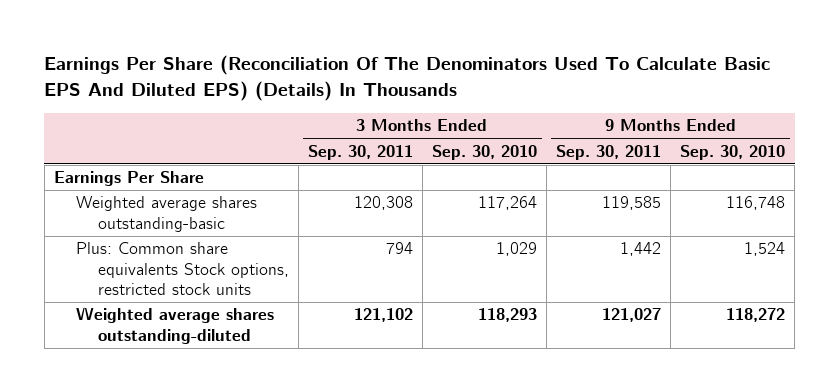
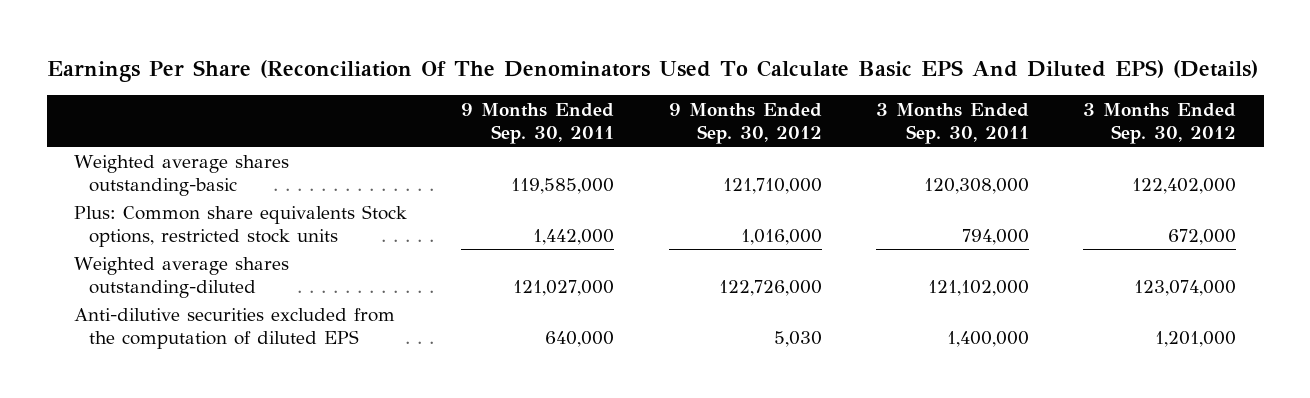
[44,55,771,102] Earnings Per Share (Reconciliation Of The Denominators Used To Calculate Basic EPS And Diluted EPS) (Details) In Thousands -> [46,60,1258,83] Earnings Per Share (Reconciliation Of The Denominators Used To Calculate Basic EPS And Diluted EPS) (Details)
[431,144,537,160] Sep. 30, 2010 -> none
[680,144,786,160] Sep. 30, 2010 -> none
none -> [668,102,822,144] 9 Months Ended Sep. 30, 2012
none -> [1083,102,1237,144] 3 Months Ended Sep. 30, 2012
[54,171,205,187] Earnings Per Share -> none
[353,196,413,211] 120,308 -> [923,177,1029,194] 120,308,000
[602,196,662,211] 119,585 -> [511,177,615,194] 119,585,000
[385,242,413,255] 794 -> [961,228,1029,245] 794,000
[620,242,662,257] 1,442 -> [533,228,615,245] 1,442,000
[353,308,413,323] 121,102 -> [927,279,1029,296] 121,102,000
[602,308,662,323] 121,027 -> [513,279,615,296] 121,027,000
none -> [73,307,395,349] Anti-dilutive securities excluded from the computation of diluted EPS

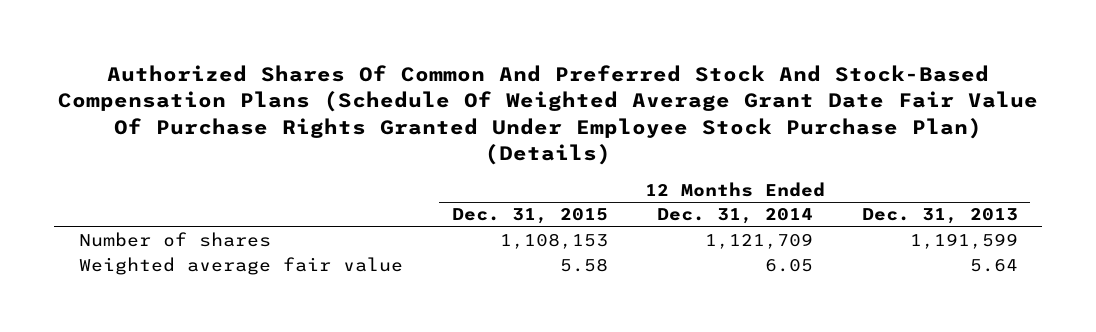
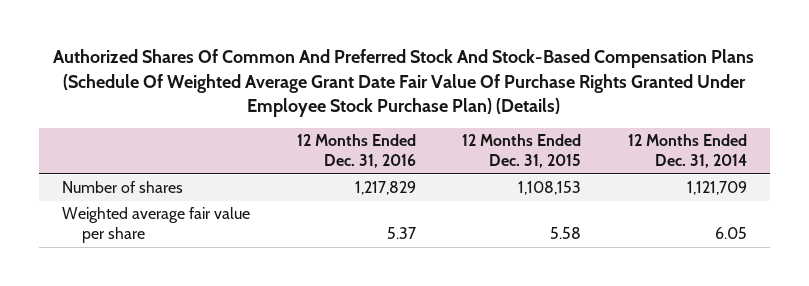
[861,208,1018,225] Dec. 31, 2013 -> none
none -> [296,134,416,169] 12 Months Ended Dec. 31, 2016
[78,257,403,276] Weighted average fair value -> [61,207,250,244] Weighted average fair value per share

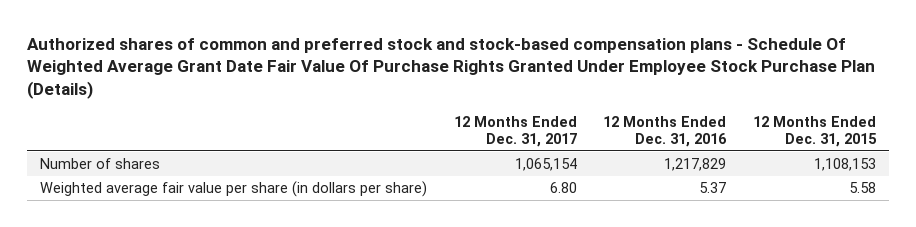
[53,49,755,118] Authorized Shares Of Common And Preferred Stock And Stock-Based Compensation Plans (Schedule Of Weighted Average Grant Date Fair Value Of Purchase Rights Granted Under Employee Stock Purchase Plan) (Details) -> [27,37,876,100] Authorized shares of common and preferred stock and stock-based compensation plans - Schedule Of Weighted Average Grant Date Fair Value Of Purchase Rights Granted Under Employee Stock Purchase Plan (Details)
[628,134,748,169] 12 Months Ended Dec. 31, 2014 -> none
none -> [453,115,577,148] 12 Months Ended Dec. 31, 2017
[61,207,250,244] Weighted average fair value per share -> [40,181,428,198] Weighted average fair value per share (in dollars per share)

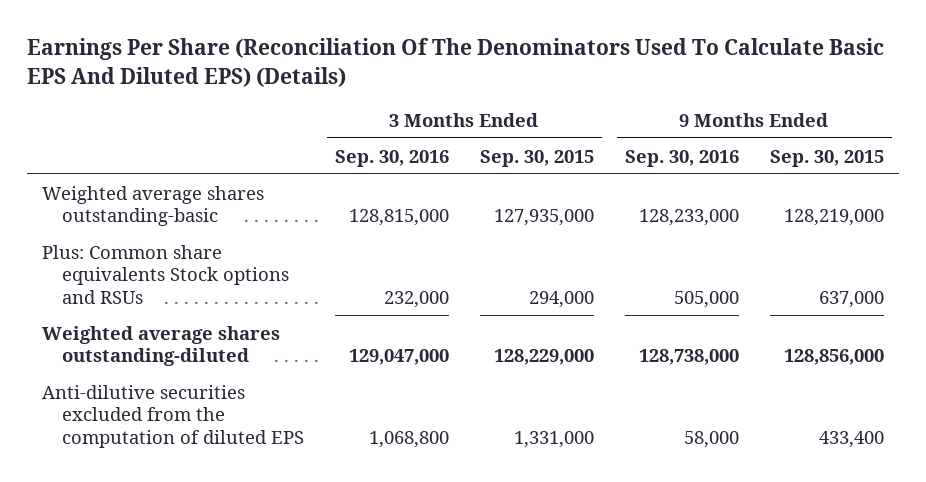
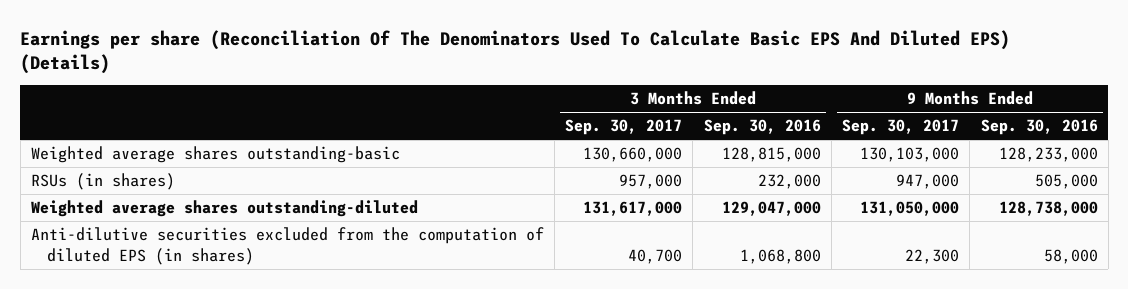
[26,38,884,87] Earnings Per Share (Reconciliation Of The Denominators Used To Calculate Basic EPS And Diluted EPS) (Details) -> [20,29,1011,75] Earnings per share (Reconciliation Of The Denominators Used To Calculate Basic EPS And Diluted EPS) (Details)
[479,149,594,167] Sep. 30, 2015 -> none
[769,149,884,167] Sep. 30, 2015 -> none
none -> [565,119,683,136] Sep. 30, 2017
none -> [842,119,960,136] Sep. 30, 2017
[42,244,289,304] Plus: Common share equivalents Stock options and RSUs -> [30,173,175,191] RSUs (in shares)
[42,384,304,448] Anti-dilutive securities excluded from the computation of diluted EPS -> [30,227,544,265] Anti-dilutive securities excluded from the computation of diluted EPS (in shares)

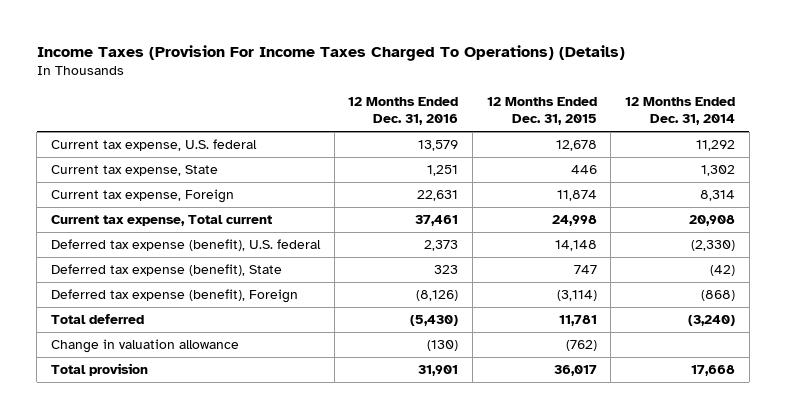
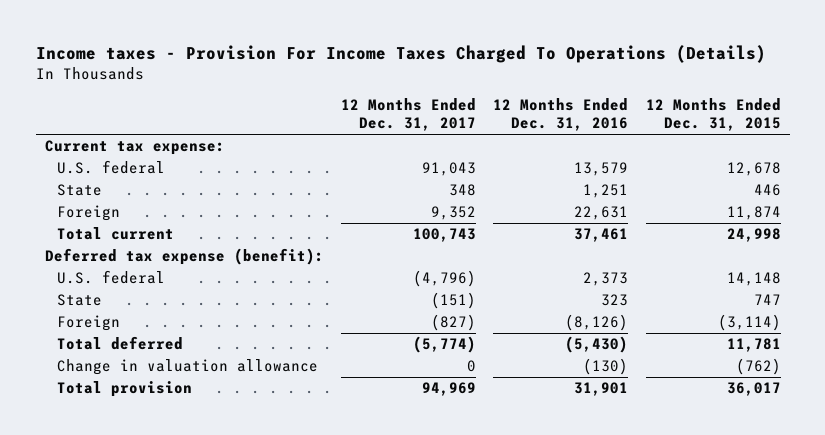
[36,45,625,62] Income Taxes (Provision For Income Taxes Charged To Operations) (Details) -> [35,44,766,63] Income taxes - Provision For Income Taxes Charged To Operations (Details)
[625,96,736,126] 12 Months Ended Dec. 31, 2014 -> none
none -> [340,98,476,132] 12 Months Ended Dec. 31, 2017
none -> [44,140,225,156] Current tax expense:
[50,139,257,152] Current tax expense, U.S. federal -> [56,160,165,175] U.S. federal
[50,165,218,177] Current tax expense, State -> [56,184,102,197] State
[50,189,234,204] Current tax expense, Foreign -> [56,205,120,222] Foreign
[50,215,272,227] Current tax expense, Total current -> [56,227,174,241] Total current
none -> [44,248,324,266] Deferred tax expense (benefit):
[50,239,321,252] Deferred tax expense (benefit), U.S. federal -> [56,270,165,285] U.S. federal
[50,264,282,277] Deferred tax expense (benefit), State -> [56,294,102,307] State
[50,289,298,304] Deferred tax expense (benefit), Foreign -> [56,315,120,332] Foreign

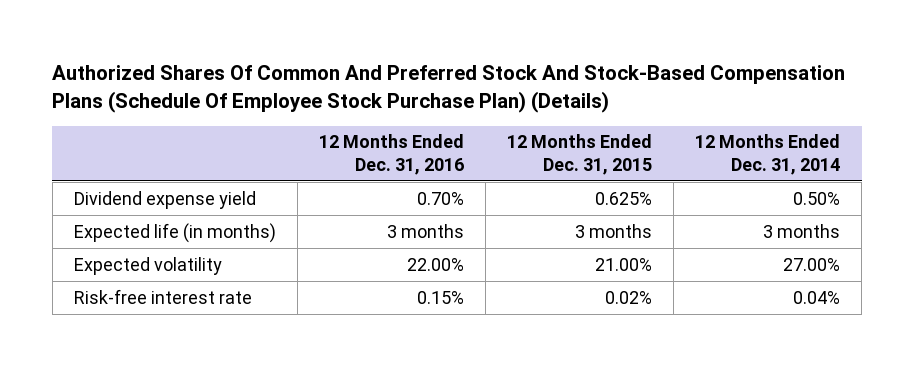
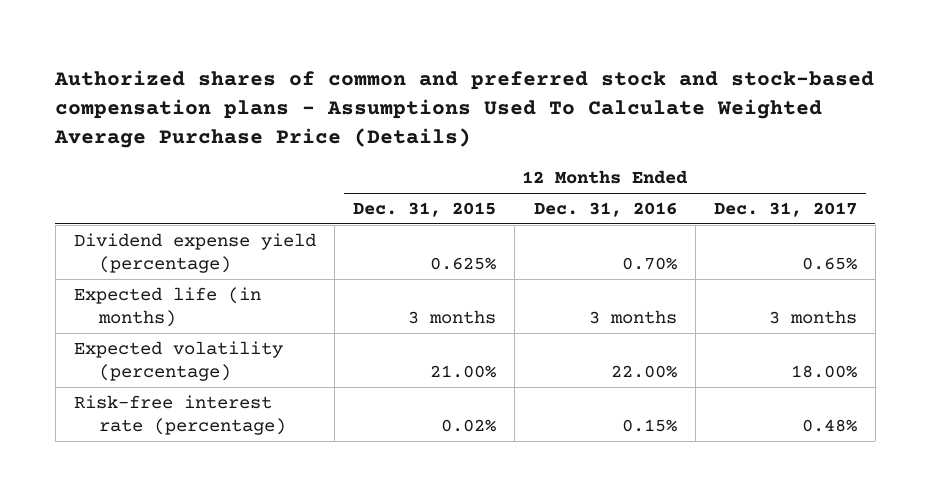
[52,64,846,113] Authorized Shares Of Common And Preferred Stock And Stock-Based Compensation Plans (Schedule Of Employee Stock Purchase Plan) (Details) -> [54,69,875,149] Authorized shares of common and preferred stock and stock-based compensation plans - Assumptions Used To Calculate Weighted Average Purchase Price (Details)
[695,134,841,175] 12 Months Ended Dec. 31, 2014 -> none
none -> [713,202,857,218] Dec. 31, 2017
[73,190,256,209] Dividend expense yield -> [74,232,317,274] Dividend expense yield (percentage)
[73,256,222,275] Expected volatility -> [74,340,284,382] Expected volatility (percentage)
[73,288,252,304] Risk-free interest rate -> [74,394,286,436] Risk-free interest rate (percentage)

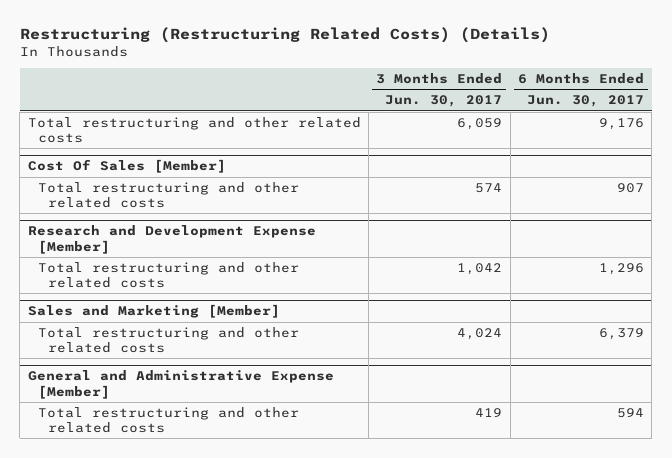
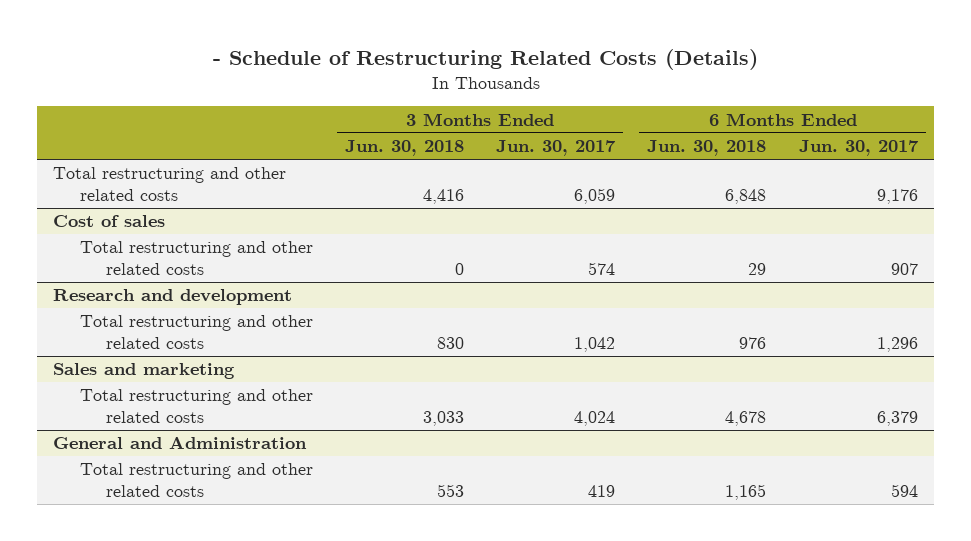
[19,27,550,44] Restructuring (Restructuring Related Costs) (Details) -> [212,48,758,70] - Schedule of Restructuring Related Costs (Details)
none -> [344,140,464,157] Jun. 30, 2018
none -> [647,140,767,157] Jun. 30, 2018
[27,159,226,174] Cost Of Sales [Member] -> [53,215,166,228] Cost of sales
[27,225,316,254] Research and Development Expense [Member] -> [53,289,293,306] Research and development
[27,304,280,319] Sales and Marketing [Member] -> [53,363,236,380] Sales and marketing
[27,370,334,399] General and Administrative Expense [Member] -> [53,436,308,450] General and Administration

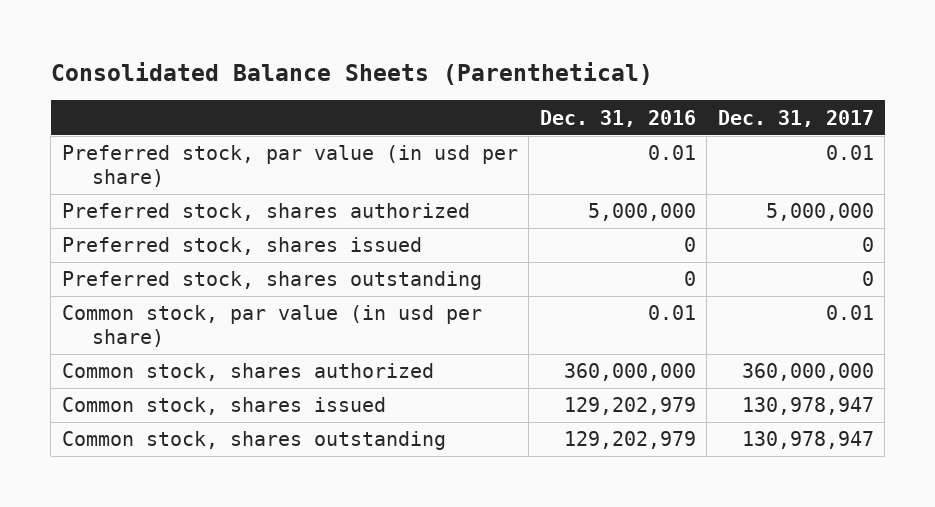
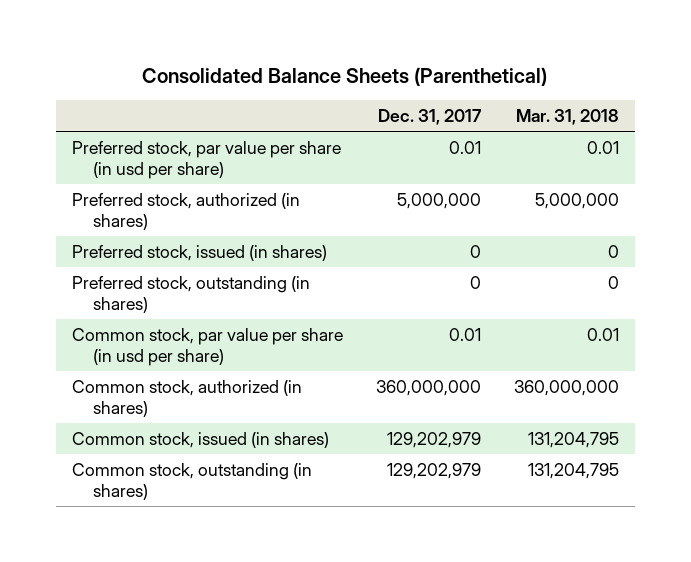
[539,109,696,127] Dec. 31, 2016 -> none
none -> [515,109,619,126] Mar. 31, 2018
[61,145,518,187] Preferred stock, par value (in usd per share) -> [71,140,341,180] Preferred stock, par value per share (in usd per share)
[61,203,470,222] Preferred stock, shares authorized -> [71,192,300,231] Preferred stock, authorized (in shares)
[61,237,422,256] Preferred stock, shares issued -> [71,244,327,261] Preferred stock, issued (in shares)
[61,271,482,291] Preferred stock, shares outstanding -> [71,275,310,314] Preferred stock, outstanding (in shares)
[61,305,482,347] Common stock, par value (in usd per share) -> [71,327,343,367] Common stock, par value per share (in usd per share)
[61,363,434,382] Common stock, shares authorized -> [71,379,302,418] Common stock, authorized (in shares)
[61,397,386,416] Common stock, shares issued -> [71,431,329,448] Common stock, issued (in shares)
[741,397,874,416] 130,978,947 -> [386,431,481,448] 129,202,979
[61,431,446,451] Common stock, shares outstanding -> [71,462,312,501] Common stock, outstanding (in shares)
[741,431,874,450] 130,978,947 -> [386,462,481,479] 129,202,979

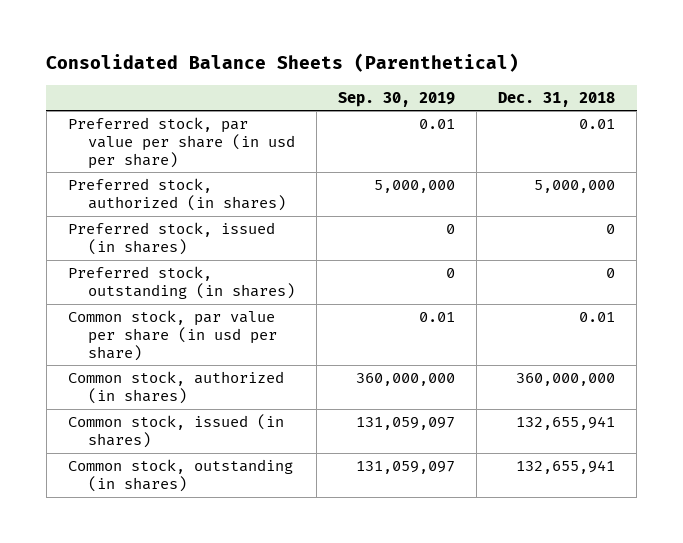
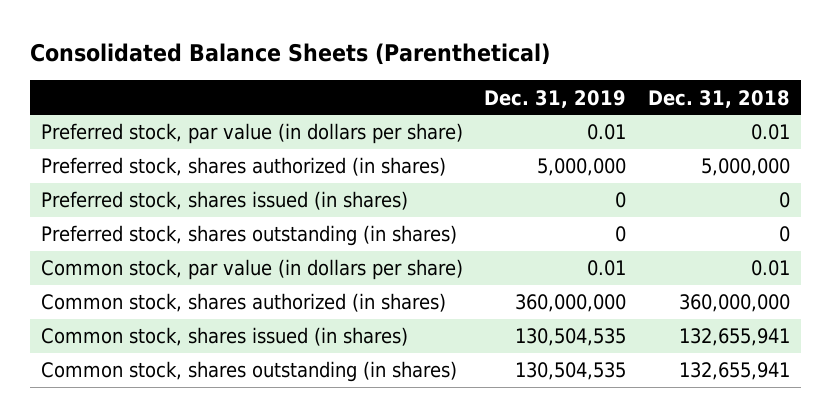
[337,91,455,107] Sep. 30, 2019 -> none
none -> [484,89,627,108] Dec. 31, 2019
[67,117,295,169] Preferred stock, par value per share (in usd per share) -> [40,123,463,145] Preferred stock, par value (in dollars per share)
[67,178,286,211] Preferred stock, authorized (in shares) -> [40,157,446,177] Preferred stock, shares authorized (in shares)
[67,222,275,255] Preferred stock, issued (in shares) -> [40,191,408,211] Preferred stock, shares issued (in shares)
[67,266,295,299] Preferred stock, outstanding (in shares) -> [40,225,457,247] Preferred stock, shares outstanding (in shares)
[67,310,277,361] Common stock, par value per share (in usd per share) -> [40,259,463,281] Common stock, par value (in dollars per share)
[67,371,284,404] Common stock, authorized (in shares) -> [40,293,446,313] Common stock, shares authorized (in shares)
[67,414,284,448] Common stock, issued (in shares) -> [40,327,408,347] Common stock, shares issued (in shares)
[67,459,293,492] Common stock, outstanding (in shares) -> [40,361,457,383] Common stock, shares outstanding (in shares)

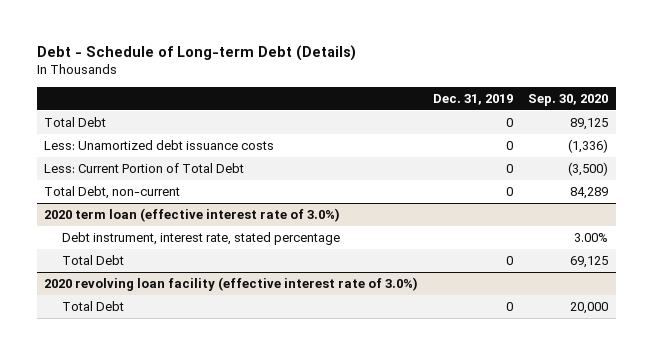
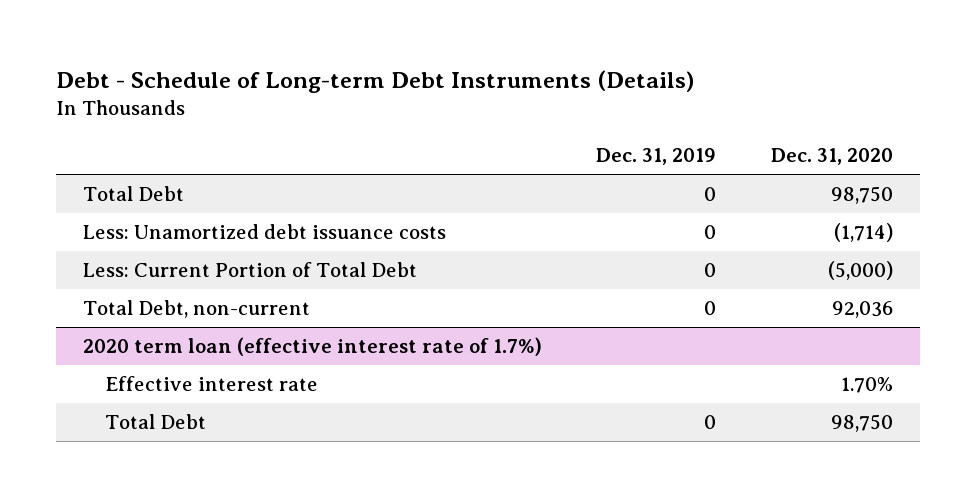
[36,44,356,61] Debt - Schedule of Long-term Debt (Details) -> [55,69,694,93] Debt - Schedule of Long-term Debt Instruments (Details)
[528,93,609,106] Sep. 30, 2020 -> none
none -> [770,147,893,165] Dec. 31, 2020
[62,231,341,245] Debt instrument, interest rate, stated percentage -> none
[62,254,125,265] Total Debt -> none
[44,276,419,291] 2020 revolving loan facility (effective interest rate of 3.0%) -> none
[44,207,341,222] 2020 term loan (effective interest rate of 3.0%) -> [83,337,543,357] 2020 term loan (effective interest rate of 1.7%)
none -> [104,376,318,392] Effective interest rate

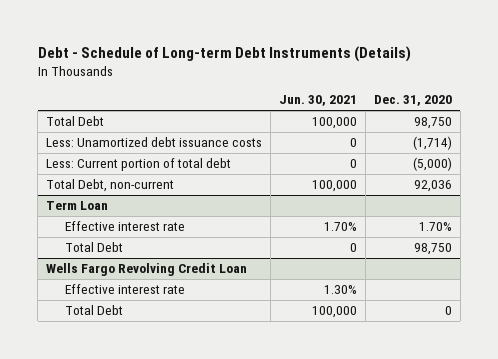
[596,147,717,165] Dec. 31, 2019 -> none
none -> [278,95,357,107] Jun. 30, 2021
[83,262,418,278] Less: Current Portion of Total Debt -> [45,158,231,172] Less: Current portion of total debt
[83,337,543,357] 2020 term loan (effective interest rate of 1.7%) -> [45,201,108,211] Term Loan
none -> [45,263,247,277] Wells Fargo Revolving Credit Loan
none -> [65,284,186,295] Effective interest rate
none -> [65,305,124,316] Total Debt

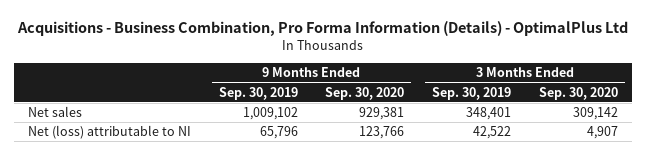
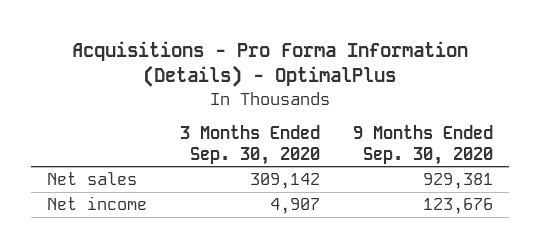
[16,21,628,37] Acquisitions - Business Combination, Pro Forma Information (Details) - OptimalPlus Ltd -> [71,40,468,88] Acquisitions - Pro Forma Information (Details) - OptimalPlus
[218,86,298,100] Sep. 30, 2019 -> none
[432,86,512,100] Sep. 30, 2019 -> none
[27,125,191,140] Net (loss) attributable to NI -> none
none -> [47,196,148,211] Net income

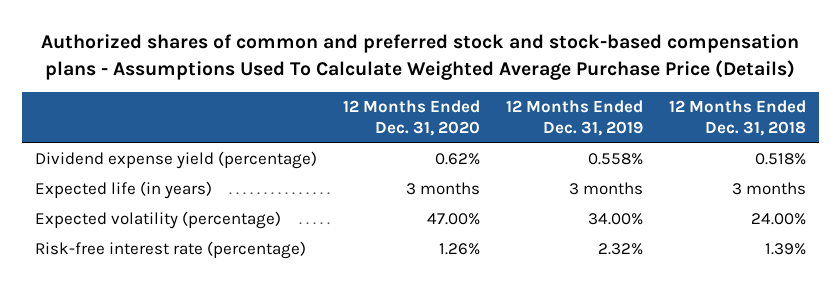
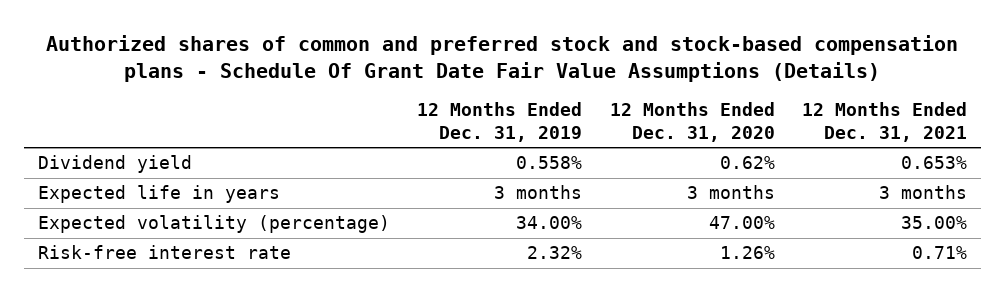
[41,34,800,80] Authorized shares of common and preferred stock and stock-based compensation plans - Assumptions Used To Calculate Weighted Average Purchase Price (Details) -> [46,34,959,82] Authorized shares of common and preferred stock and stock-based compensation plans - Schedule Of Grant Date Fair Value Assumptions (Details)
[668,100,806,136] 12 Months Ended Dec. 31, 2018 -> none
none -> [801,102,967,142] 12 Months Ended Dec. 31, 2021
[34,151,317,170] Dividend expense yield (percentage) -> [37,155,192,174] Dividend yield
[34,181,212,200] Expected life (in years) -> [37,185,280,204] Expected life in years
[34,241,306,260] Risk-free interest rate (percentage) -> [37,245,291,260] Risk-free interest rate

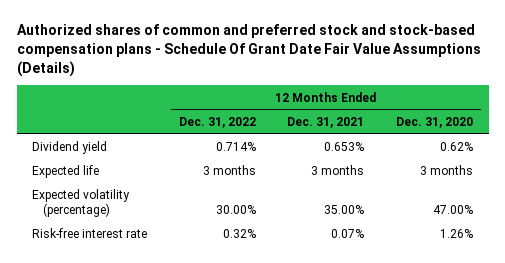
[417,102,583,142] 12 Months Ended Dec. 31, 2019 -> none
none -> [178,116,256,128] Dec. 31, 2022
[37,185,280,204] Expected life in years -> [32,165,100,179] Expected life
[911,246,967,260] 0.71% -> [331,229,365,239] 0.07%

